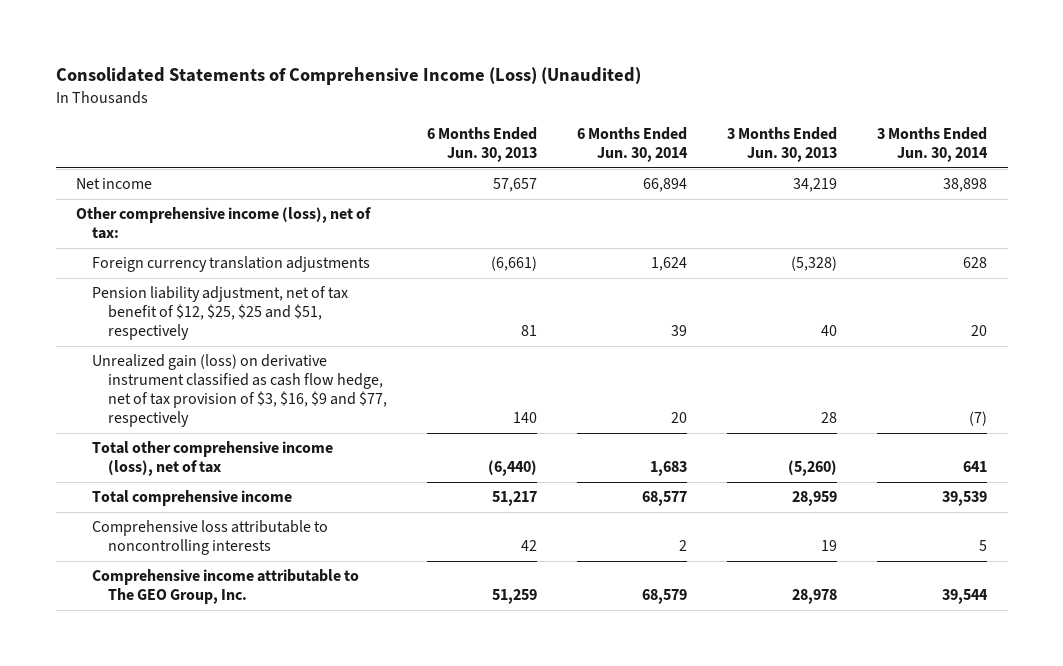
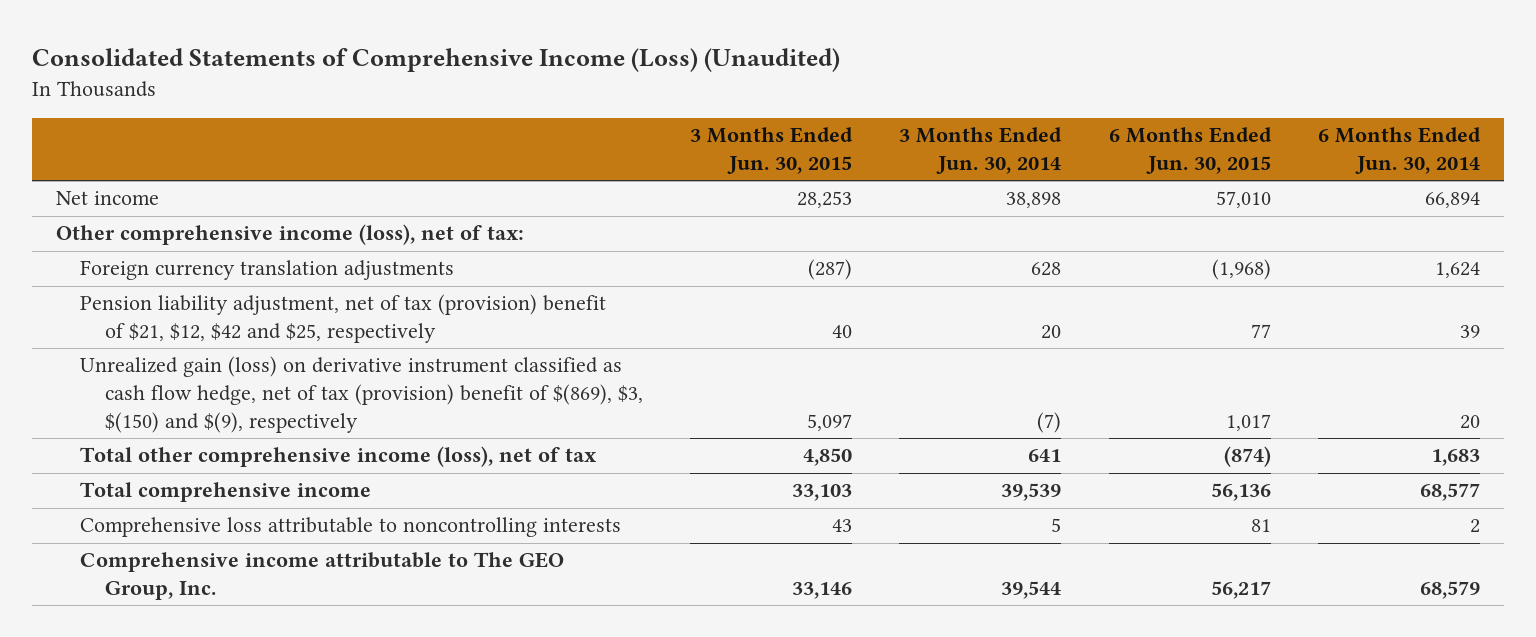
[426,127,537,163] 6 Months Ended Jun. 30, 2013 -> none
[727,127,838,163] 3 Months Ended Jun. 30, 2013 -> none
none -> [690,127,854,174] 3 Months Ended Jun. 30, 2015
none -> [1108,127,1272,174] 6 Months Ended Jun. 30, 2015
[91,286,348,341] Pension liability adjustment, net of tax benefit of $12, $25, $25 and $51, respectively -> [80,294,607,343] Pension liability adjustment, net of tax (provision) benefit of $21, $12, $42 and $25, respectively
[91,354,387,428] Unrealized gain (loss) on derivative instrument classified as cash flow hedge, net of tax provision of $3, $16, $9 and $77, respectively -> [80,356,643,433] Unrealized gain (loss) on derivative instrument classified as cash flow hedge, net of tax (provision) benefit of $(869), $3, $(150) and $(9), respectively

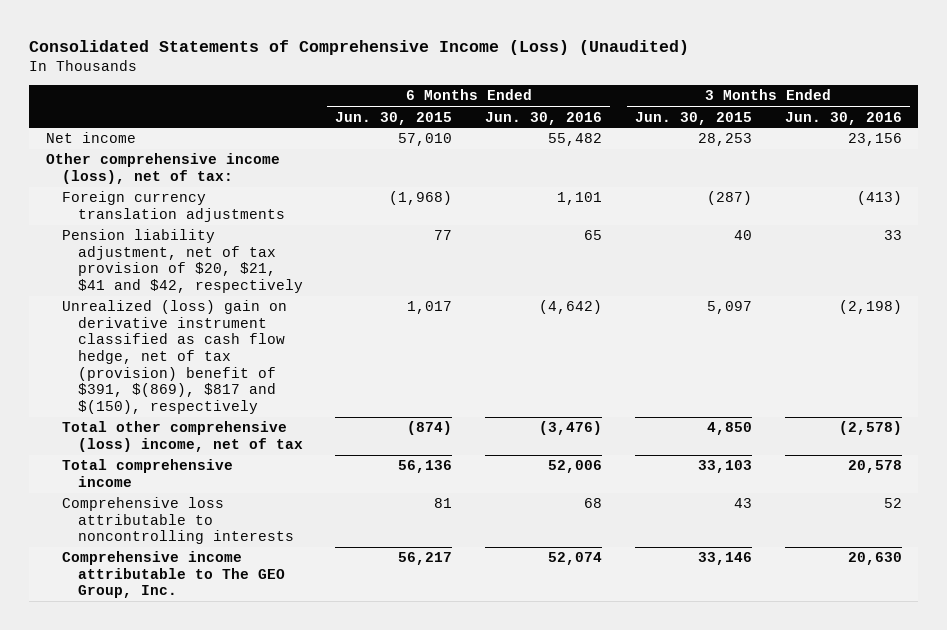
[899,127,1063,174] 3 Months Ended Jun. 30, 2014 -> none
[1318,127,1482,174] 6 Months Ended Jun. 30, 2014 -> none
none -> [485,111,603,125] Jun. 30, 2016
none -> [784,111,902,125] Jun. 30, 2016
[80,294,607,343] Pension liability adjustment, net of tax (provision) benefit of $21, $12, $42 and $25, respectively -> [61,229,303,294] Pension liability adjustment, net of tax provision of $20, $21, $41 and $42, respectively
[80,356,643,433] Unrealized gain (loss) on derivative instrument classified as cash flow hedge, net of tax (provision) benefit of $(869), $3, $(150) and $(9), respectively -> [61,300,287,414] Unrealized (loss) gain on derivative instrument classified as cash flow hedge, net of tax (provision) benefit of $391, $(869), $817 and $(150), respectively
[80,446,598,468] Total other comprehensive income (loss), net of tax -> [61,421,303,452] Total other comprehensive (loss) income, net of tax

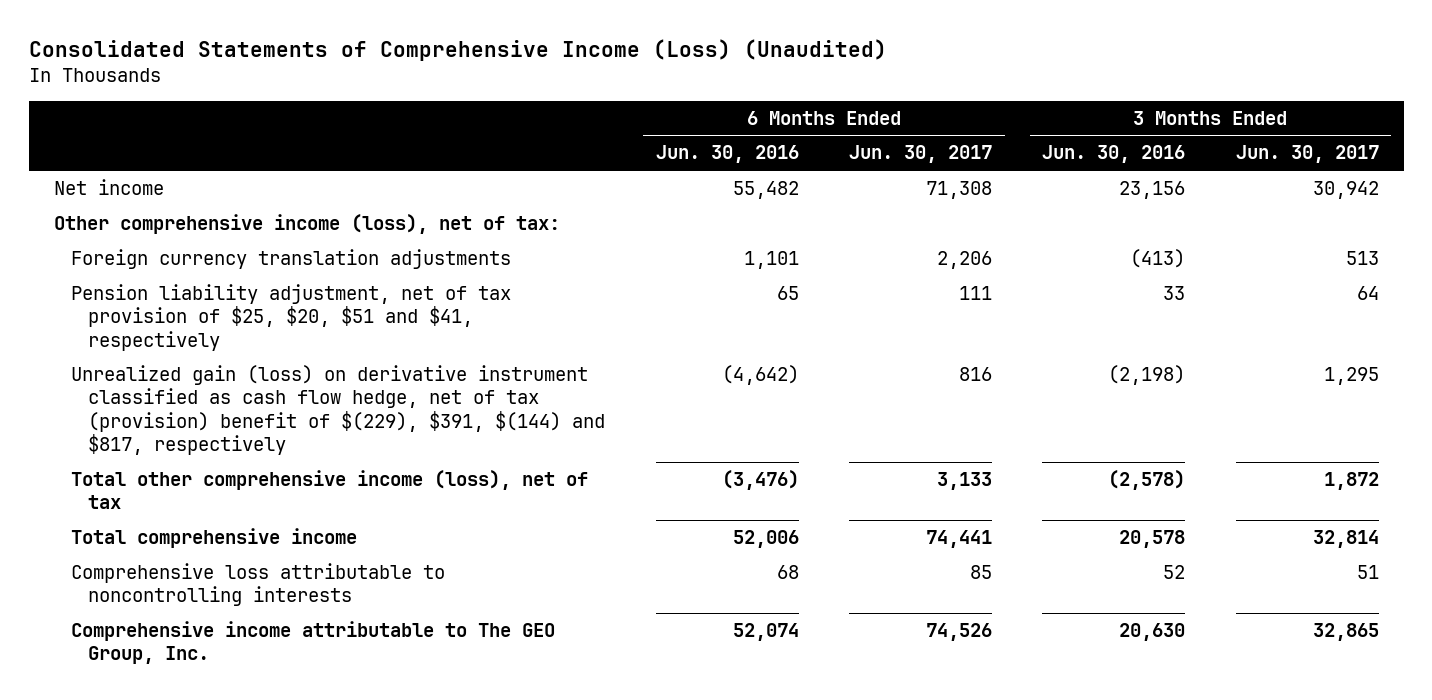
[335,111,453,125] Jun. 30, 2015 -> none
[634,111,752,125] Jun. 30, 2015 -> none
none -> [848,145,992,164] Jun. 30, 2017
none -> [1235,145,1379,164] Jun. 30, 2017
[61,229,303,294] Pension liability adjustment, net of tax provision of $20, $21, $41 and $42, respectively -> [71,284,512,351] Pension liability adjustment, net of tax provision of $25, $20, $51 and $41, respectively
[61,300,287,414] Unrealized (loss) gain on derivative instrument classified as cash flow hedge, net of tax (provision) benefit of $391, $(869), $817 and $(150), respectively -> [71,365,606,455] Unrealized gain (loss) on derivative instrument classified as cash flow hedge, net of tax (provision) benefit of $(229), $391, $(144) and $817, respectively
[61,421,303,452] Total other comprehensive (loss) income, net of tax -> [71,470,589,510] Total other comprehensive income (loss), net of tax

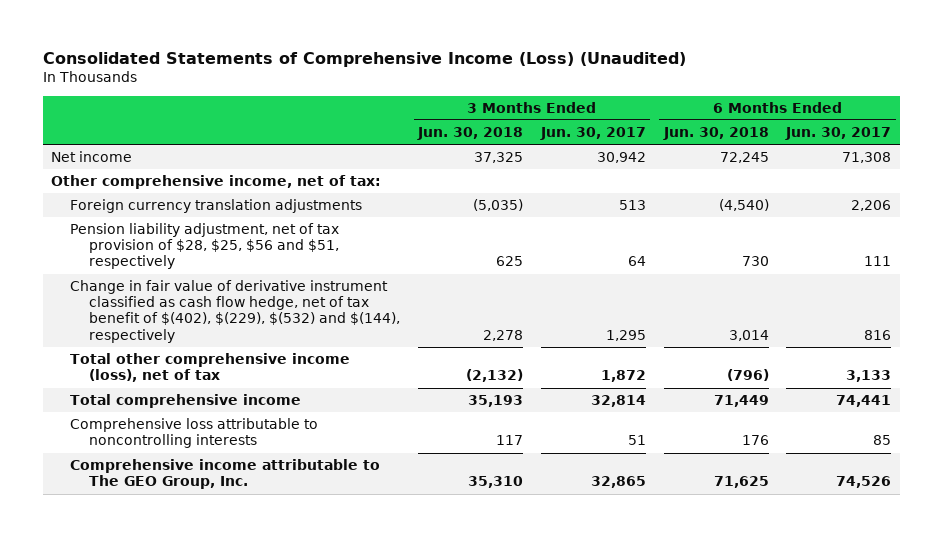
[655,145,799,164] Jun. 30, 2016 -> none
[1042,145,1186,164] Jun. 30, 2016 -> none
none -> [417,127,524,141] Jun. 30, 2018
none -> [662,127,769,141] Jun. 30, 2018
[53,214,560,235] Other comprehensive income (loss), net of tax: -> [51,175,382,190] Other comprehensive income, net of tax:
[71,284,512,351] Pension liability adjustment, net of tax provision of $25, $20, $51 and $41, respectively -> [70,223,340,270] Pension liability adjustment, net of tax provision of $28, $25, $56 and $51, respectively
[71,365,606,455] Unrealized gain (loss) on derivative instrument classified as cash flow hedge, net of tax (provision) benefit of $(229), $391, $(144) and $817, respectively -> [70,280,401,343] Change in fair value of derivative instrument classified as cash flow hedge, net of tax benefit of $(402), $(229), $(532) and $(144), respectively

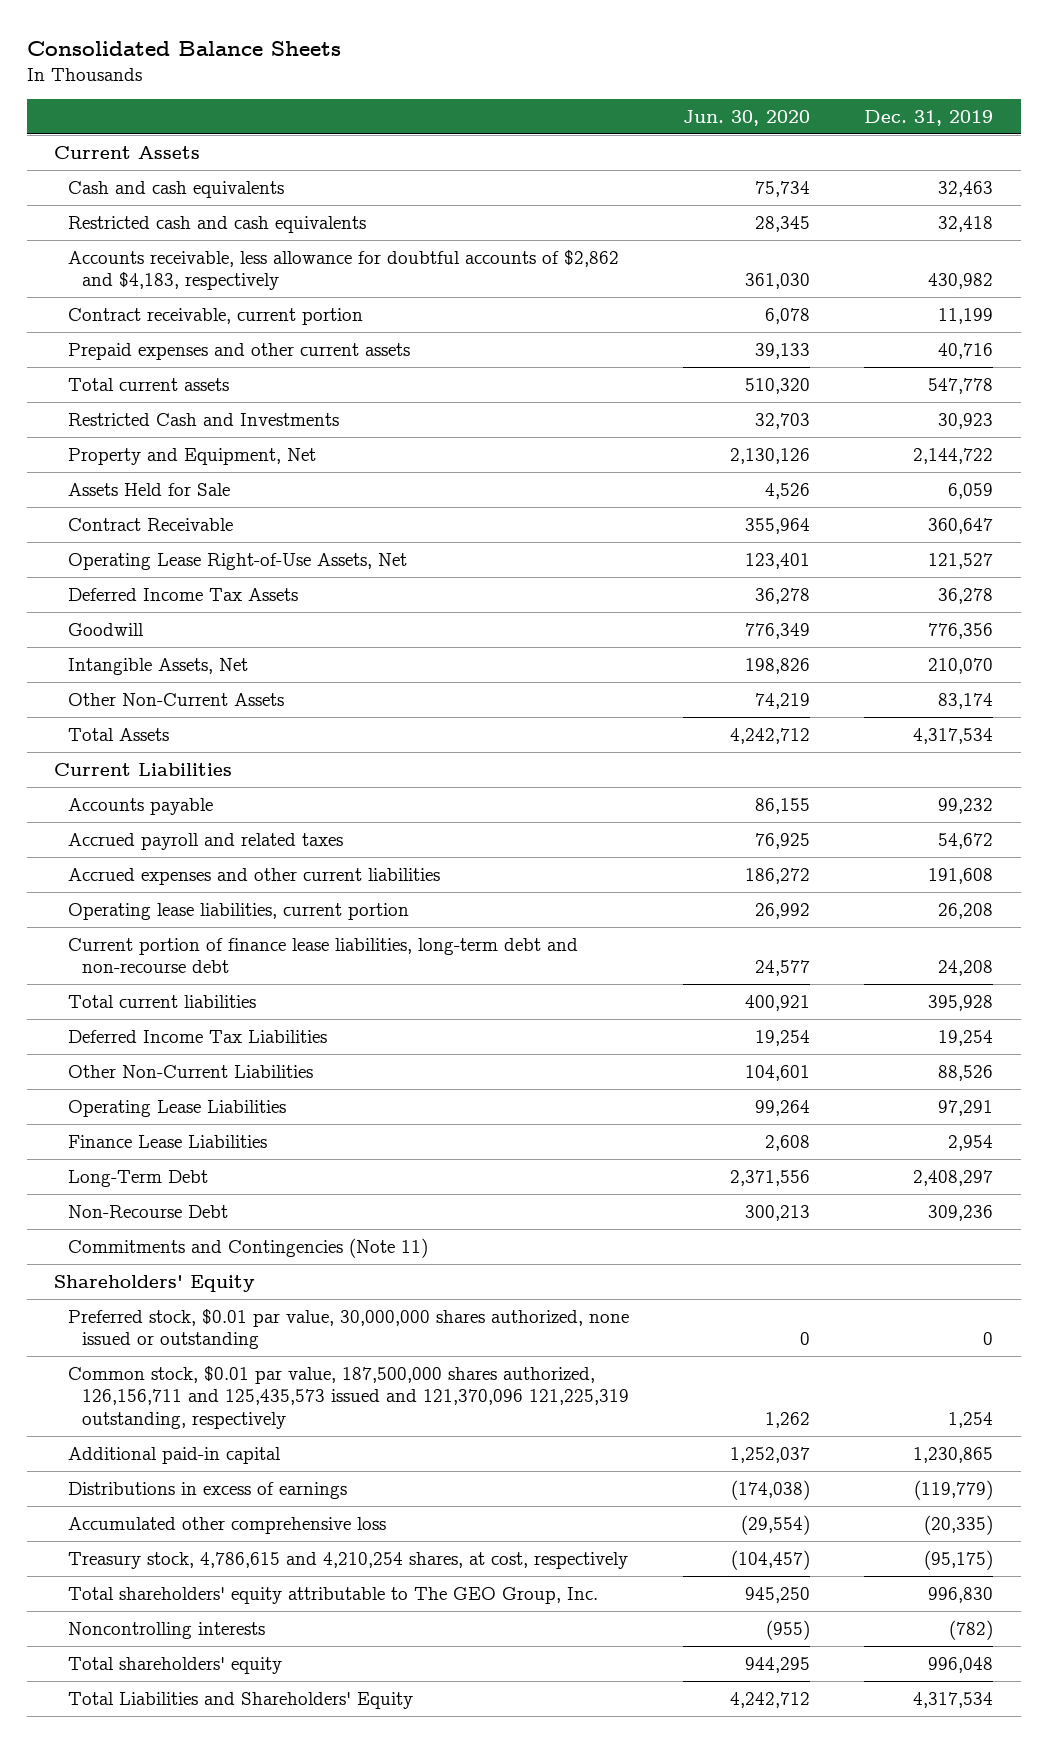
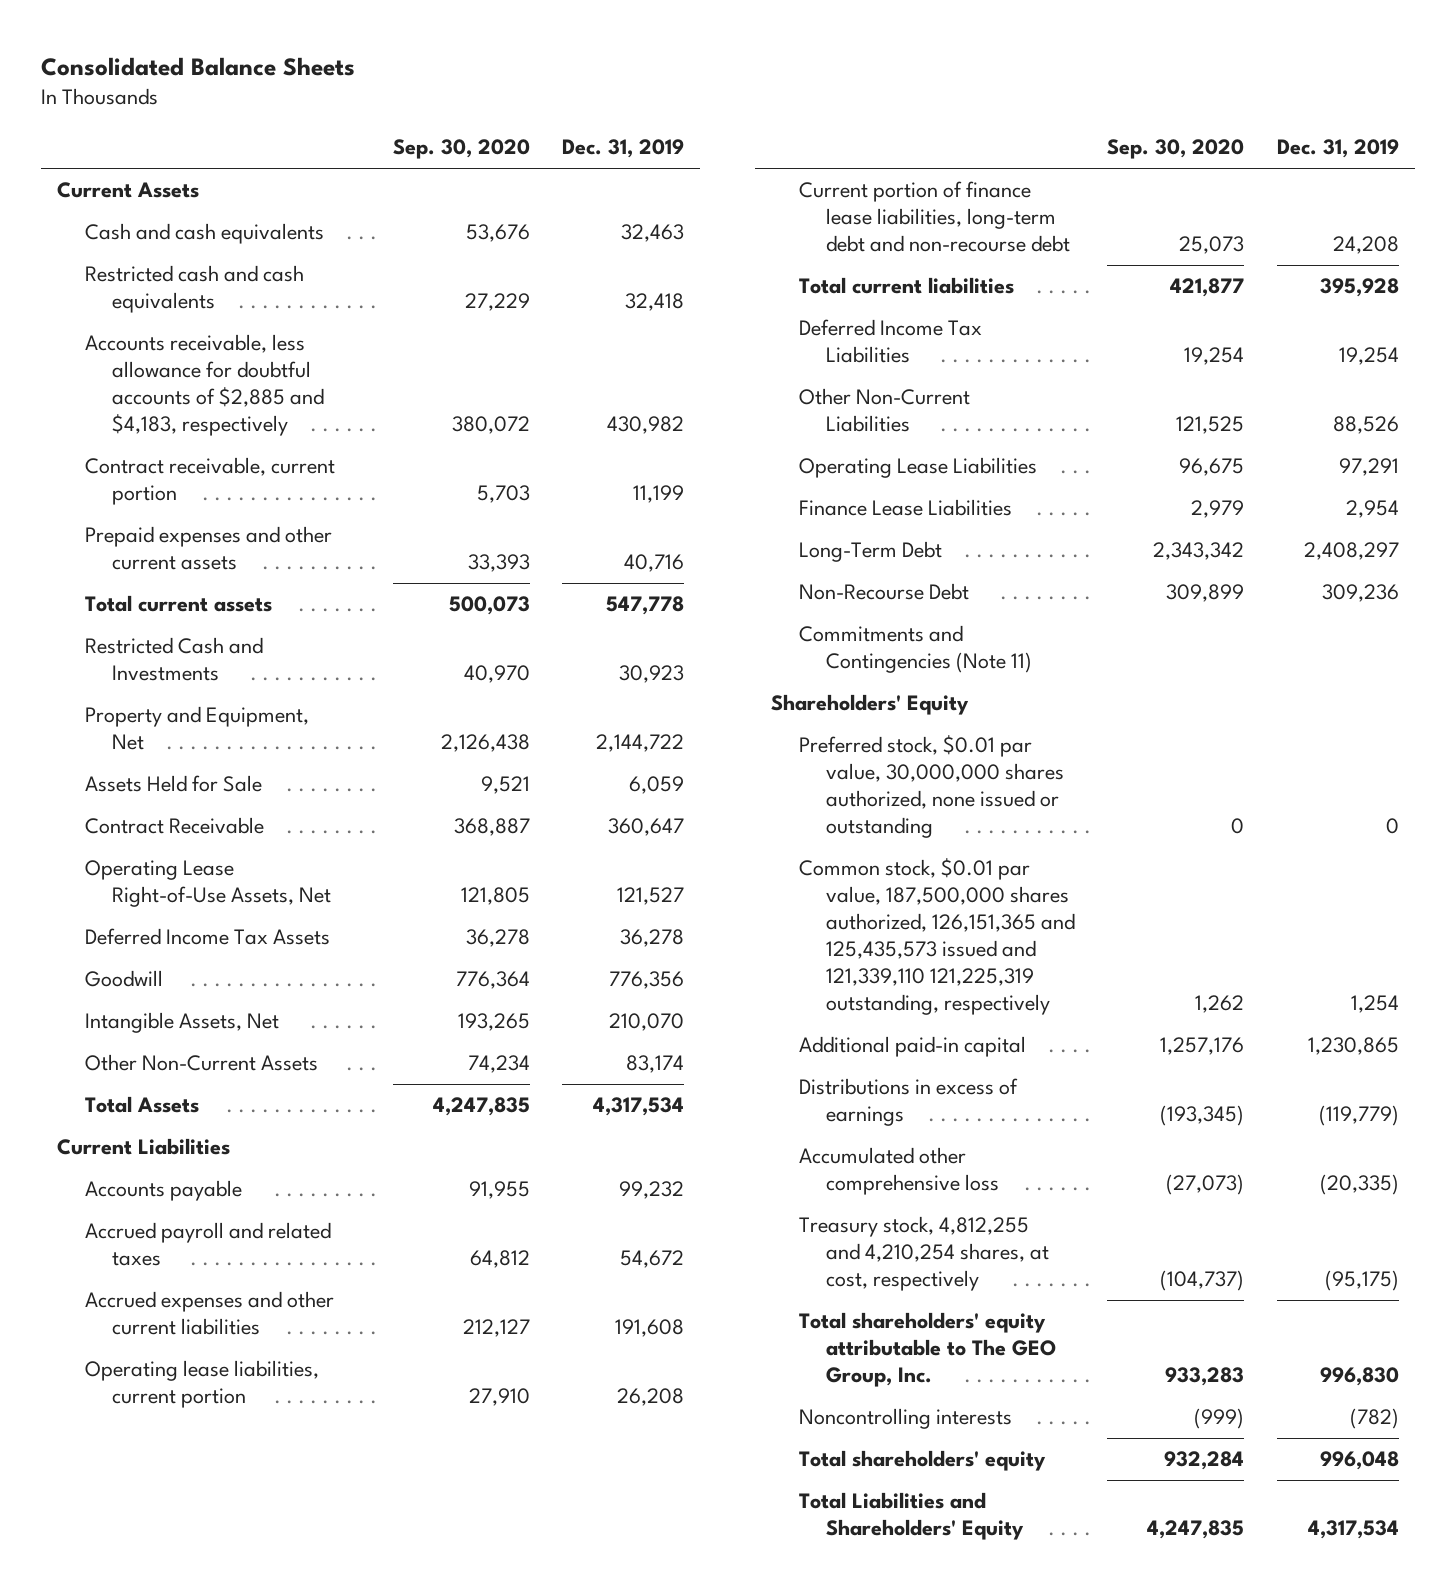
[683,109,811,126] Jun. 30, 2020 -> none
none -> [393,139,531,160] Sep. 30, 2020
[67,249,619,291] Accounts receivable, less allowance for doubtful accounts of $2,862 and $4,183, respectively -> [84,334,325,437] Accounts receivable, less allowance for doubtful accounts of $2,885 and $4,183, respectively
[67,1365,629,1429] Common stock, $0.01 par value, 187,500,000 shares authorized, 126,156,711 and 125,435,573 issued and 121,370,096 121,225,319 outstanding, respectively -> [798,858,1076,1015] Common stock, $0.01 par value, 187,500,000 shares authorized, 126,151,365 and 125,435,573 issued and 121,339,110 121,225,319 outstanding, respectively
[67,1551,628,1569] Treasury stock, 4,786,615 and 4,210,254 shares, at cost, respectively -> [798,1216,1050,1292] Treasury stock, 4,812,255 and 4,210,254 shares, at cost, respectively

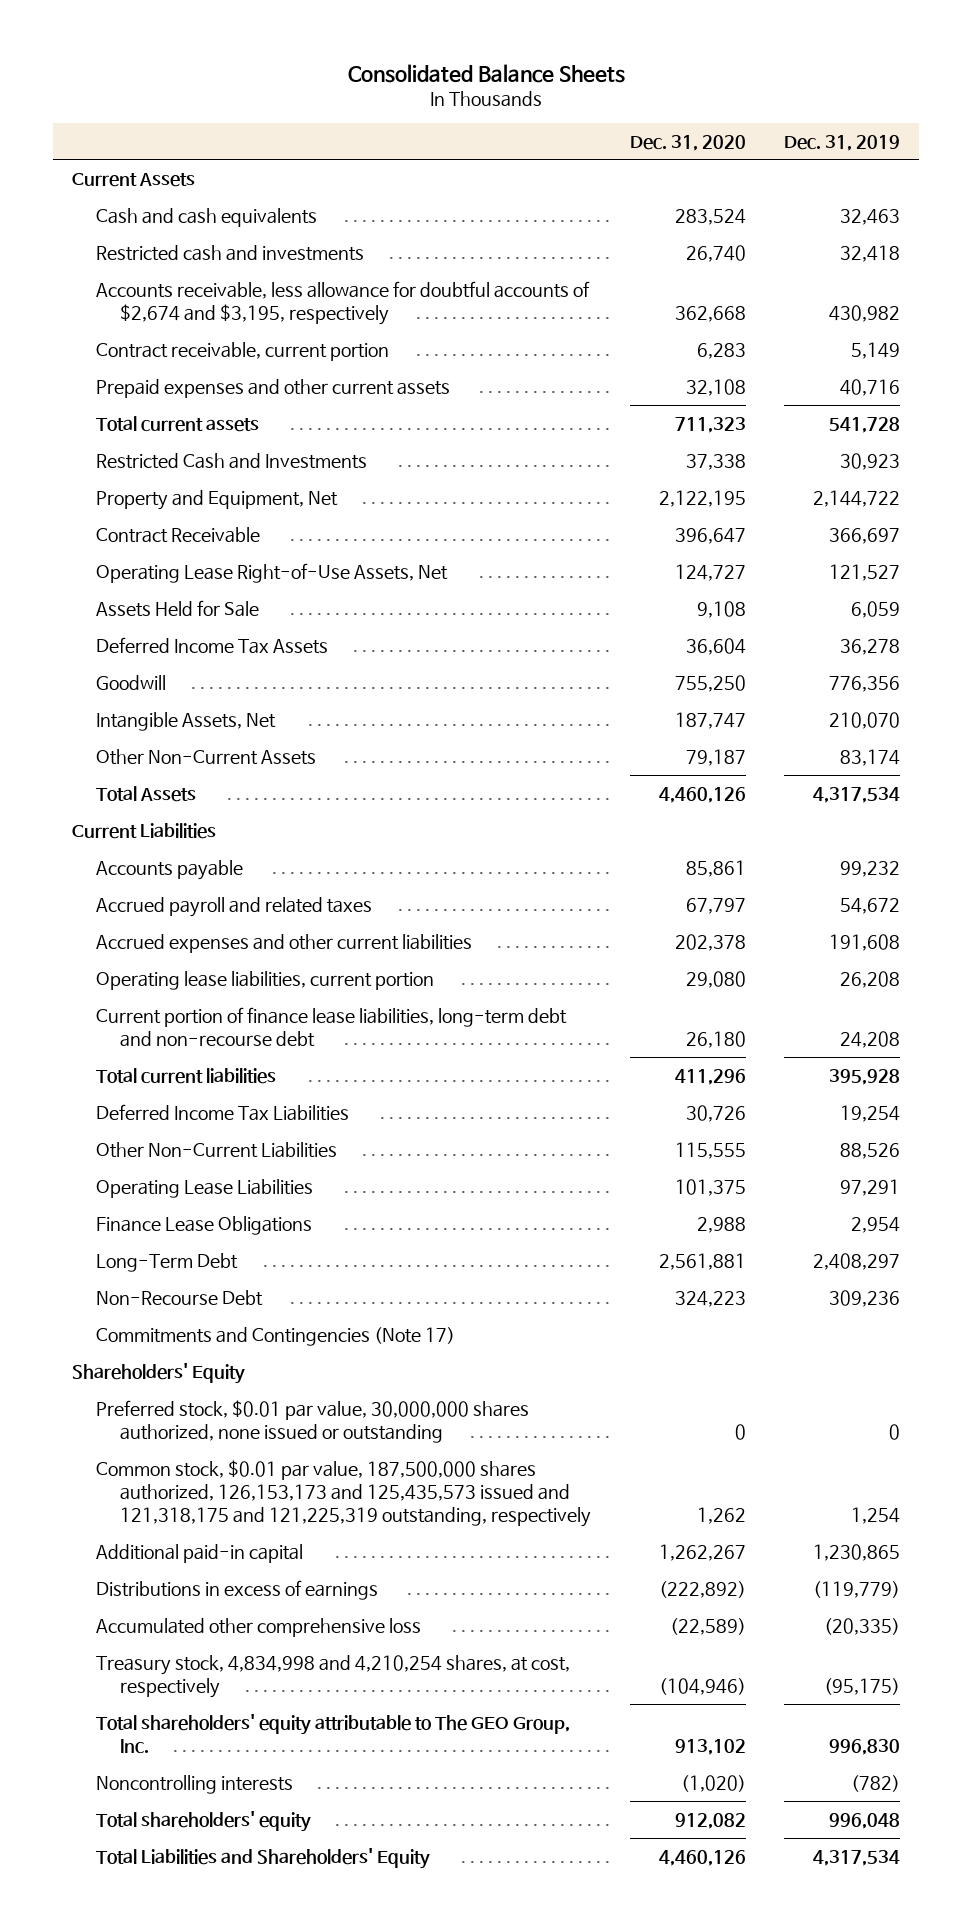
[393,139,531,160] Sep. 30, 2020 -> none
none -> [629,134,746,151] Dec. 31, 2020
[84,265,304,314] Restricted cash and cash equivalents -> [96,244,365,261] Restricted cash and investments
[84,334,325,437] Accounts receivable, less allowance for doubtful accounts of $2,885 and $4,183, respectively -> [96,280,591,325] Accounts receivable, less allowance for doubtful accounts of $2,674 and $3,195, respectively
[633,485,685,504] 11,199 -> [850,341,900,359] 5,149
[606,596,685,616] 547,778 -> [828,416,900,433] 541,728
[608,818,685,837] 360,647 -> [828,527,900,544] 366,697
[84,775,262,793] Assets Held for Sale -> [96,599,260,617] Assets Held for Sale
[798,499,1012,517] Finance Lease Liabilities -> [96,1215,313,1235] Finance Lease Obligations
[798,625,1033,674] Commitments and Contingencies (Note 11) -> [96,1326,456,1346] Commitments and Contingencies (Note 17)
[798,858,1076,1015] Common stock, $0.01 par value, 187,500,000 shares authorized, 126,151,365 and 125,435,573 issued and 121,339,110 121,225,319 outstanding, respectively -> [96,1459,592,1528] Common stock, $0.01 par value, 187,500,000 shares authorized, 126,153,173 and 125,435,573 issued and 121,318,175 and 121,225,319 outstanding, respectively
[798,1216,1050,1292] Treasury stock, 4,812,255 and 4,210,254 shares, at cost, respectively -> [96,1654,571,1698] Treasury stock, 4,834,998 and 4,210,254 shares, at cost, respectively

